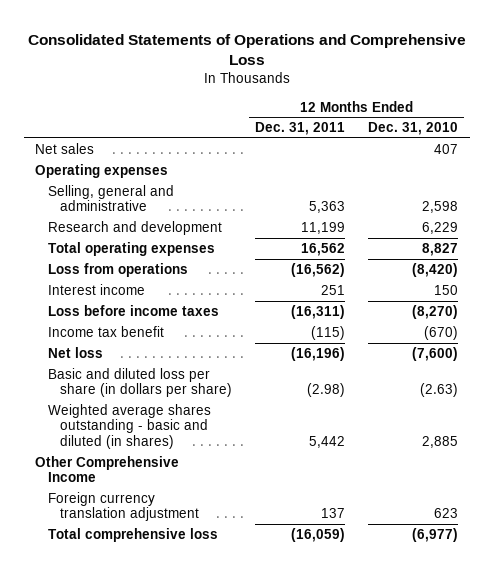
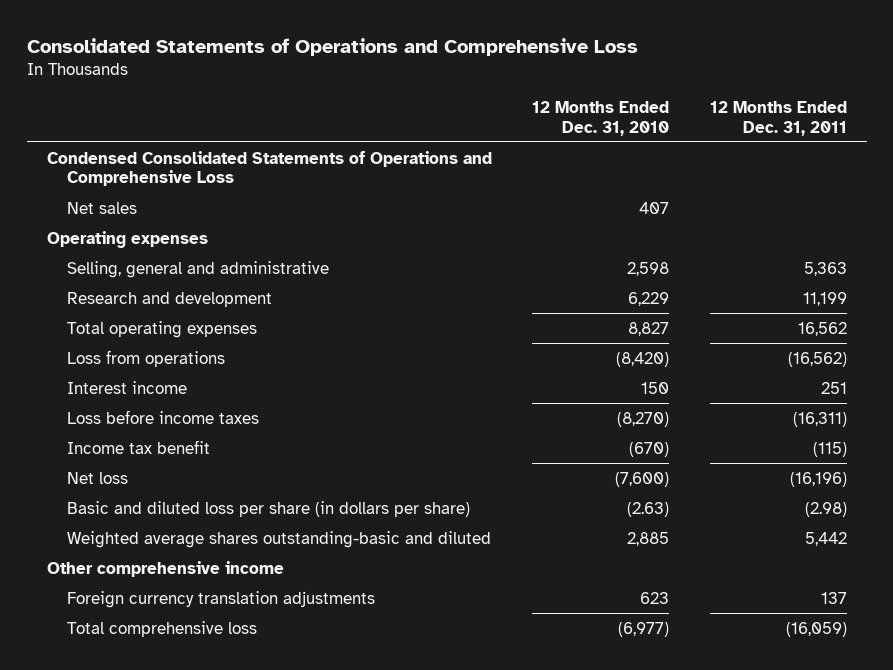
none -> [46,150,492,187] Condensed Consolidated Statements of Operations and Comprehensive Loss
[47,403,211,450] Weighted average shares outstanding - basic and diluted (in shares) -> [67,530,492,548] Weighted average shares outstanding-basic and diluted
[35,455,180,483] Other Comprehensive Income -> [46,560,284,577] Other comprehensive income
[47,491,200,522] Foreign currency translation adjustment -> [67,590,376,608] Foreign currency translation adjustments

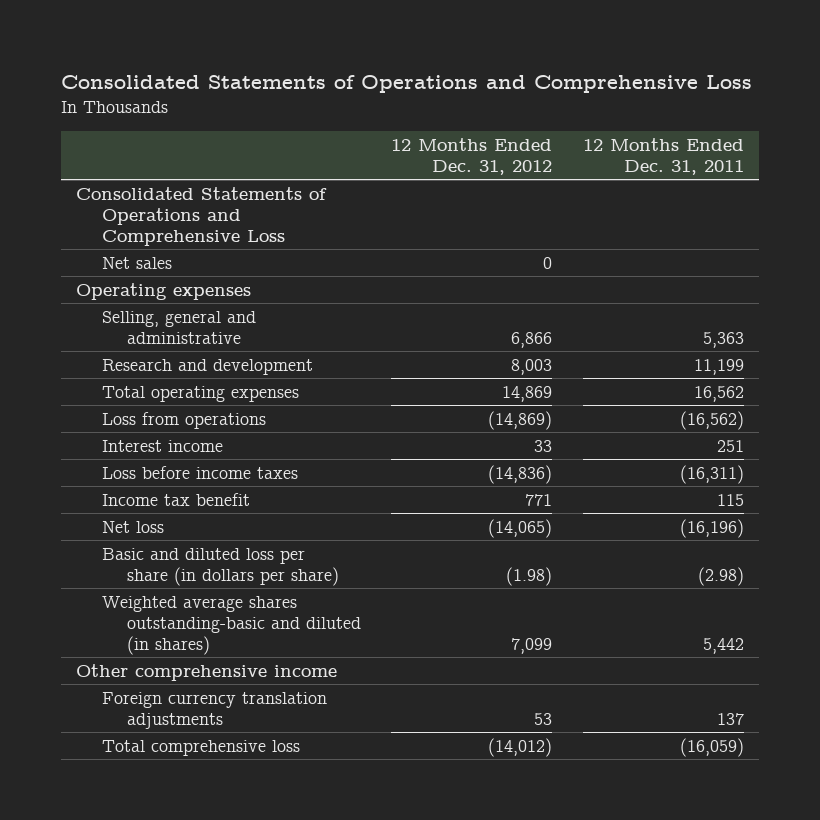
[532,100,670,136] 12 Months Ended Dec. 31, 2010 -> none
none -> [391,138,553,176] 12 Months Ended Dec. 31, 2012
[46,150,492,187] Condensed Consolidated Statements of Operations and Comprehensive Loss -> [76,186,328,246] Consolidated Statements of Operations and Comprehensive Loss
[812,441,847,457] (115) -> [716,493,744,506] 115
[67,530,492,548] Weighted average shares outstanding-basic and diluted -> [101,595,361,655] Weighted average shares outstanding-basic and diluted (in shares)

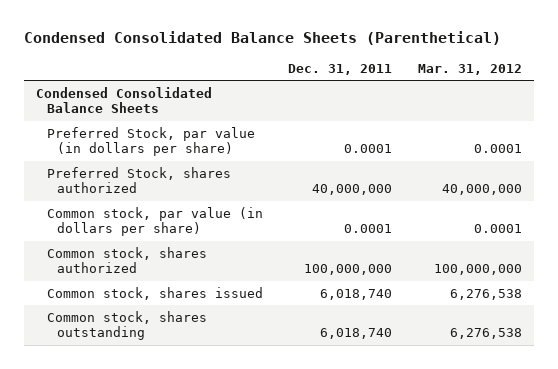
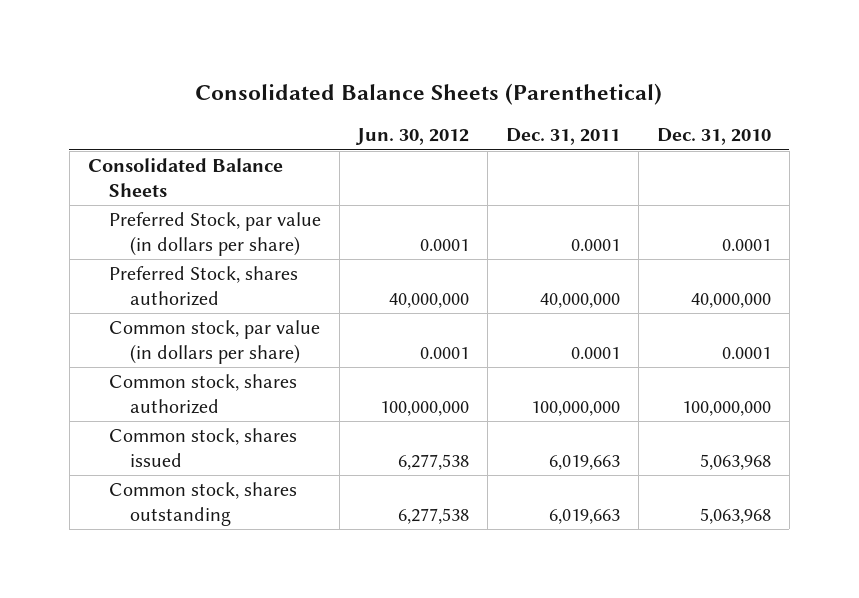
[23,31,501,46] Condensed Consolidated Balance Sheets (Parenthetical) -> [195,83,663,106] Consolidated Balance Sheets (Parenthetical)
[417,63,522,75] Mar. 31, 2012 -> none
none -> [355,128,470,146] Jun. 30, 2012
none -> [656,128,771,146] Dec. 31, 2010
[36,86,213,114] Condensed Consolidated Balance Sheets -> [87,158,283,197] Consolidated Balance Sheets
[320,288,393,300] 6,018,740 -> [549,454,621,470] 6,019,663
[320,328,393,340] 6,018,740 -> [549,508,621,524] 6,019,663

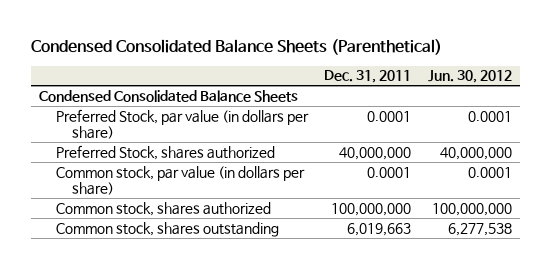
[195,83,663,106] Consolidated Balance Sheets (Parenthetical) -> [31,39,443,56] Condensed Consolidated Balance Sheets (Parenthetical)
[656,128,771,146] Dec. 31, 2010 -> none
[87,158,283,197] Consolidated Balance Sheets -> [39,89,299,102] Condensed Consolidated Balance Sheets
[108,428,297,467] Common stock, shares issued -> none

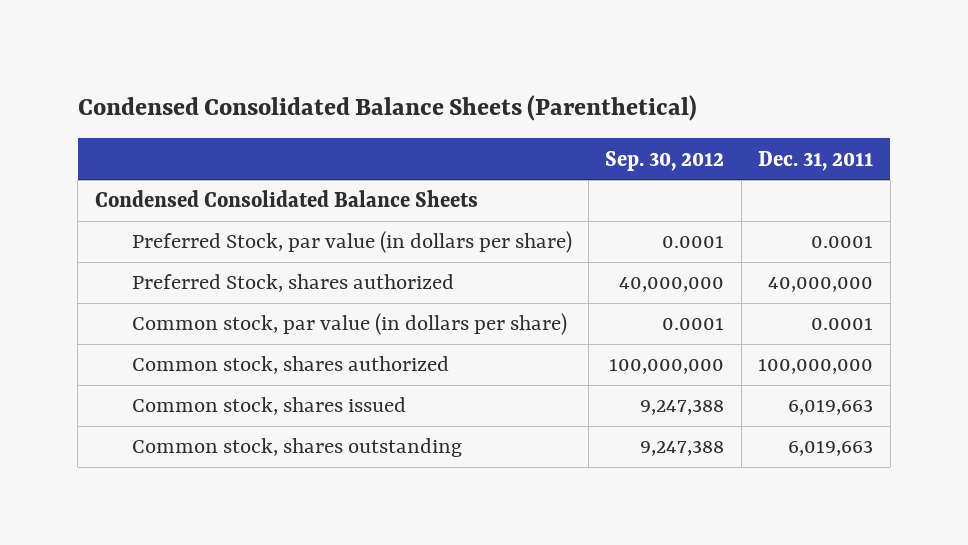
[427,70,512,84] Jun. 30, 2012 -> none
none -> [605,150,725,171] Sep. 30, 2012
none -> [131,397,406,416] Common stock, shares issued

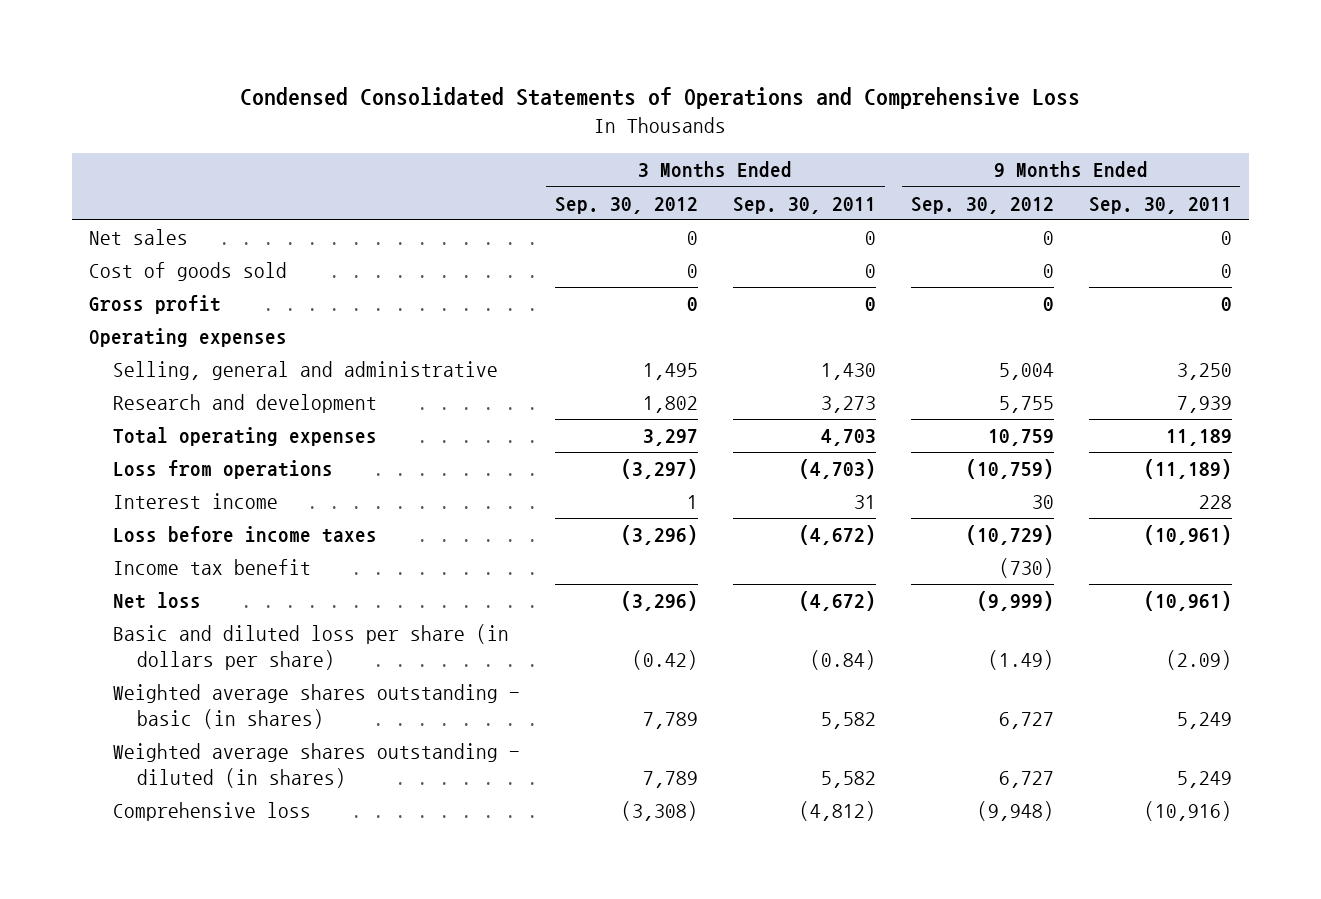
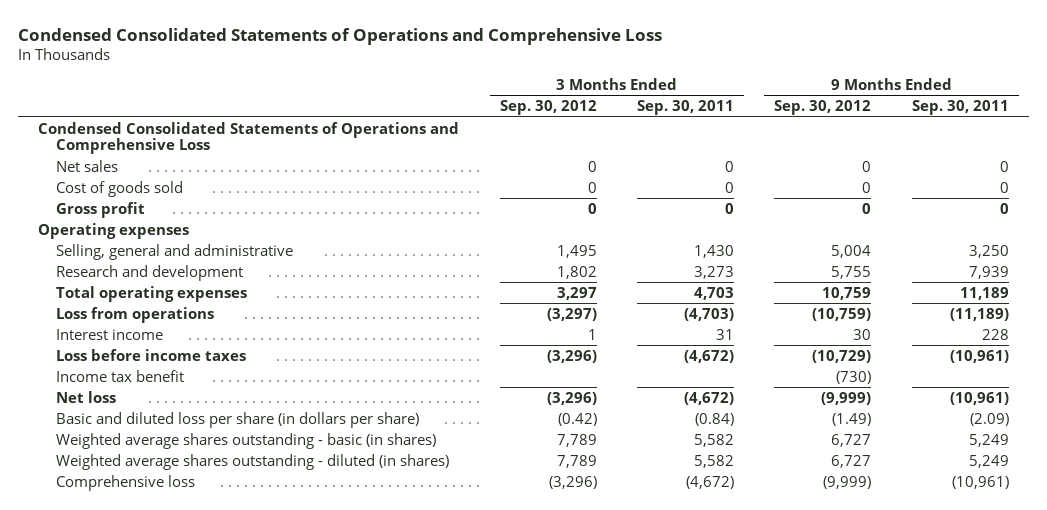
none -> [38,121,460,155] Condensed Consolidated Statements of Operations and Comprehensive Loss
[620,801,698,822] (3,308) -> [548,475,597,489] (3,296)
[798,801,876,822] (4,812) -> [686,475,735,489] (4,672)
[976,801,1054,822] (9,948) -> [823,475,872,489] (9,999)
[1143,801,1232,822] (10,916) -> [951,475,1009,489] (10,961)

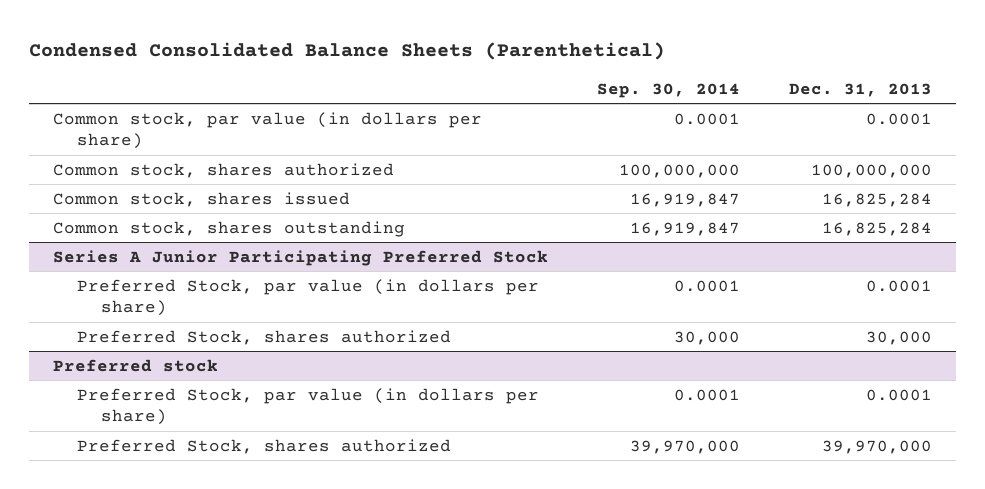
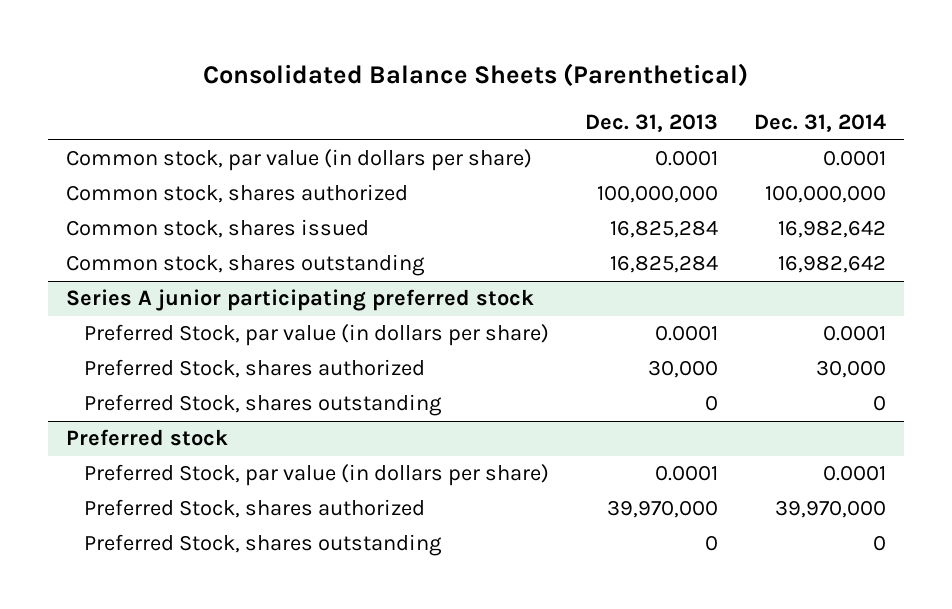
[29,42,666,61] Condensed Consolidated Balance Sheets (Parenthetical) -> [202,62,748,87] Consolidated Balance Sheets (Parenthetical)
[597,82,741,98] Sep. 30, 2014 -> none
none -> [753,114,886,133] Dec. 31, 2014
[53,249,549,266] Series A Junior Participating Preferred Stock -> [66,289,535,312] Series A junior participating preferred stock
none -> [83,394,442,417] Preferred Stock, shares outstanding
none -> [83,534,442,557] Preferred Stock, shares outstanding

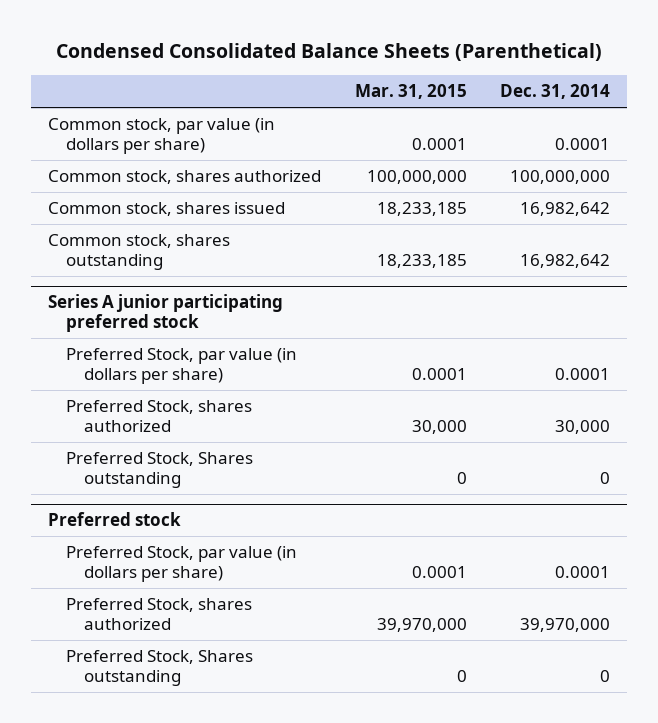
[202,62,748,87] Consolidated Balance Sheets (Parenthetical) -> [56,42,603,61] Condensed Consolidated Balance Sheets (Parenthetical)
[584,114,718,133] Dec. 31, 2013 -> none
none -> [354,84,467,100] Mar. 31, 2015
[83,394,442,417] Preferred Stock, shares outstanding -> [66,452,254,489] Preferred Stock, Shares outstanding
[83,534,442,557] Preferred Stock, shares outstanding -> [66,650,254,687] Preferred Stock, Shares outstanding

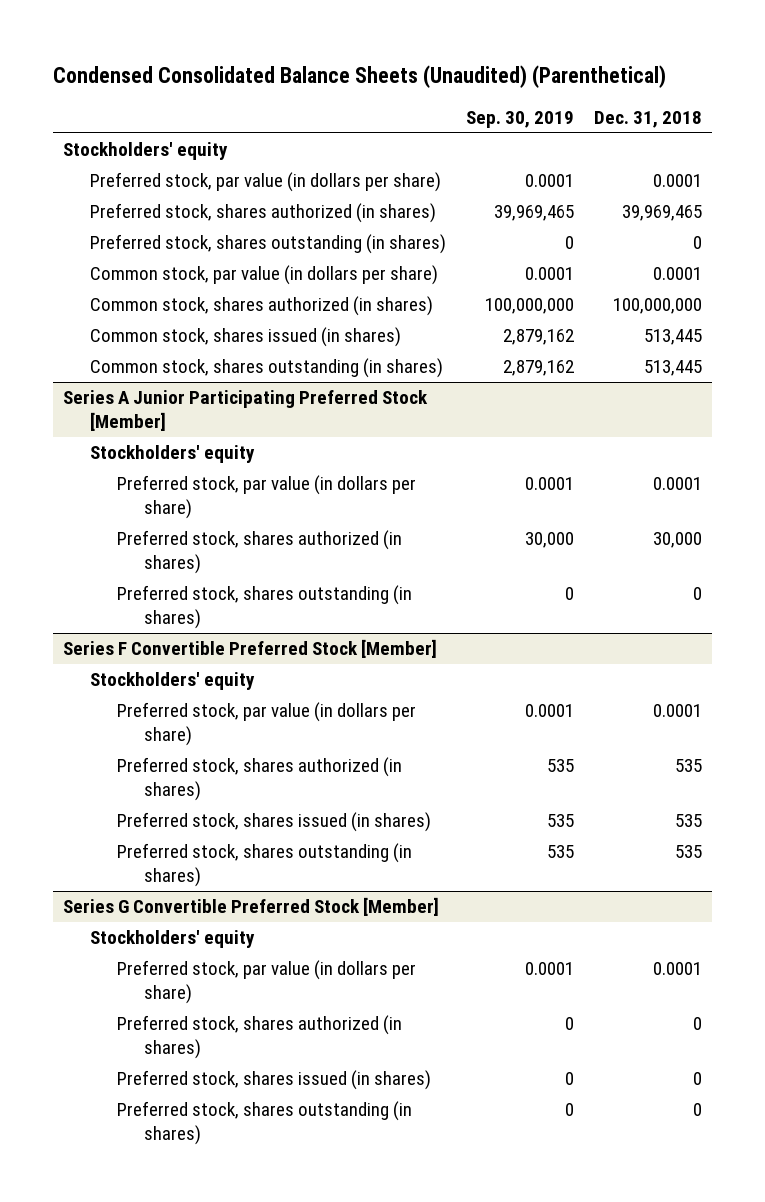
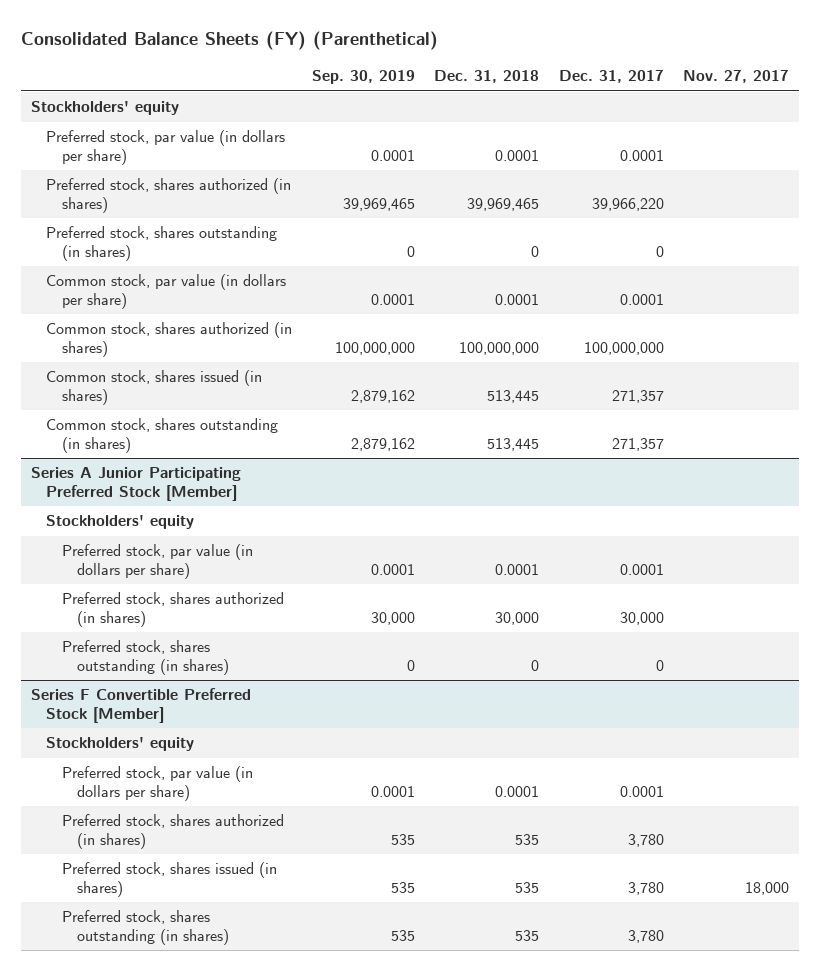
[53,64,667,88] Condensed Consolidated Balance Sheets (Unaudited) (Parenthetical) -> [21,31,439,51] Consolidated Balance Sheets (FY) (Parenthetical)
none -> [558,70,664,84] Dec. 31, 2017
none -> [683,70,790,84] Nov. 27, 2017
[63,897,440,917] Series G Convertible Preferred Stock [Member] -> none
[90,930,256,949] Stockholders' equity -> none
[116,960,416,1004] Preferred stock, par value (in dollars per share) -> none
[116,1015,402,1059] Preferred stock, shares authorized (in shares) -> none
[116,1070,431,1091] Preferred stock, shares issued (in shares) -> none
[116,1101,412,1145] Preferred stock, shares outstanding (in shares) -> none

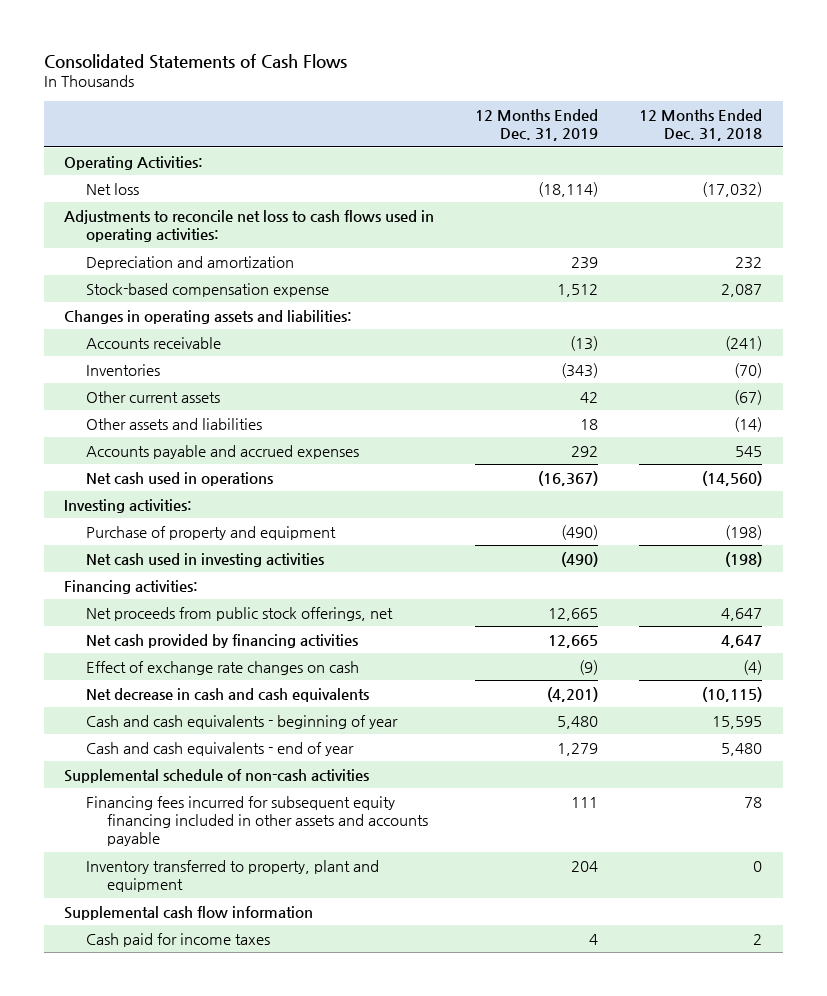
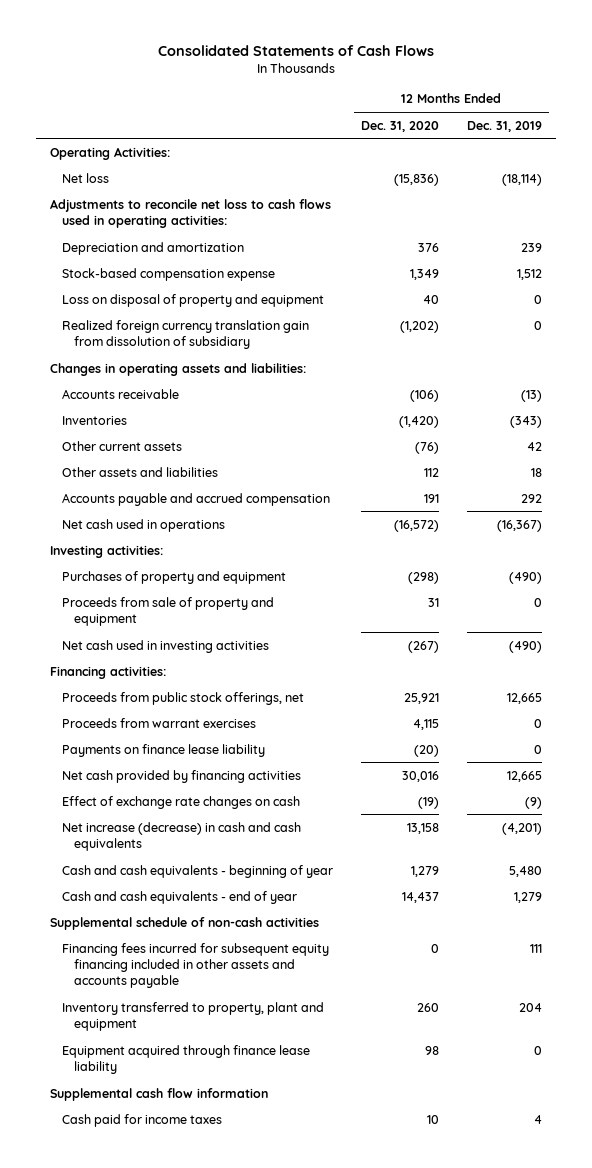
[639,108,763,142] 12 Months Ended Dec. 31, 2018 -> none
none -> [360,120,439,132] Dec. 31, 2020
none -> [61,293,324,307] Loss on disposal of property and equipment
none -> [61,319,309,350] Realized foreign currency translation gain from dissolution of subsidiary
[85,444,359,459] Accounts payable and accrued expenses -> [61,492,330,506] Accounts payable and accrued compensation
[85,525,336,540] Purchase of property and equipment -> [61,570,286,584] Purchases of property and equipment
none -> [61,596,274,627] Proceeds from sale of property and equipment
[85,606,393,621] Net proceeds from public stock offerings, net -> [61,691,304,705] Proceeds from public stock offerings, net
none -> [61,717,256,728] Proceeds from warrant exercises
none -> [61,743,265,757] Payments on finance lease liability
[85,687,369,702] Net decrease in cash and cash equivalents -> [61,821,301,852] Net increase (decrease) in cash and cash equivalents
none -> [61,1044,310,1075] Equipment acquired through finance lease liability

